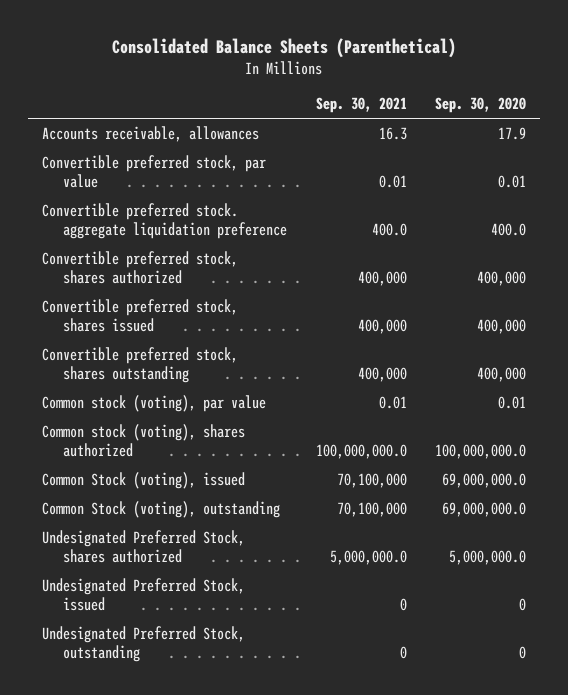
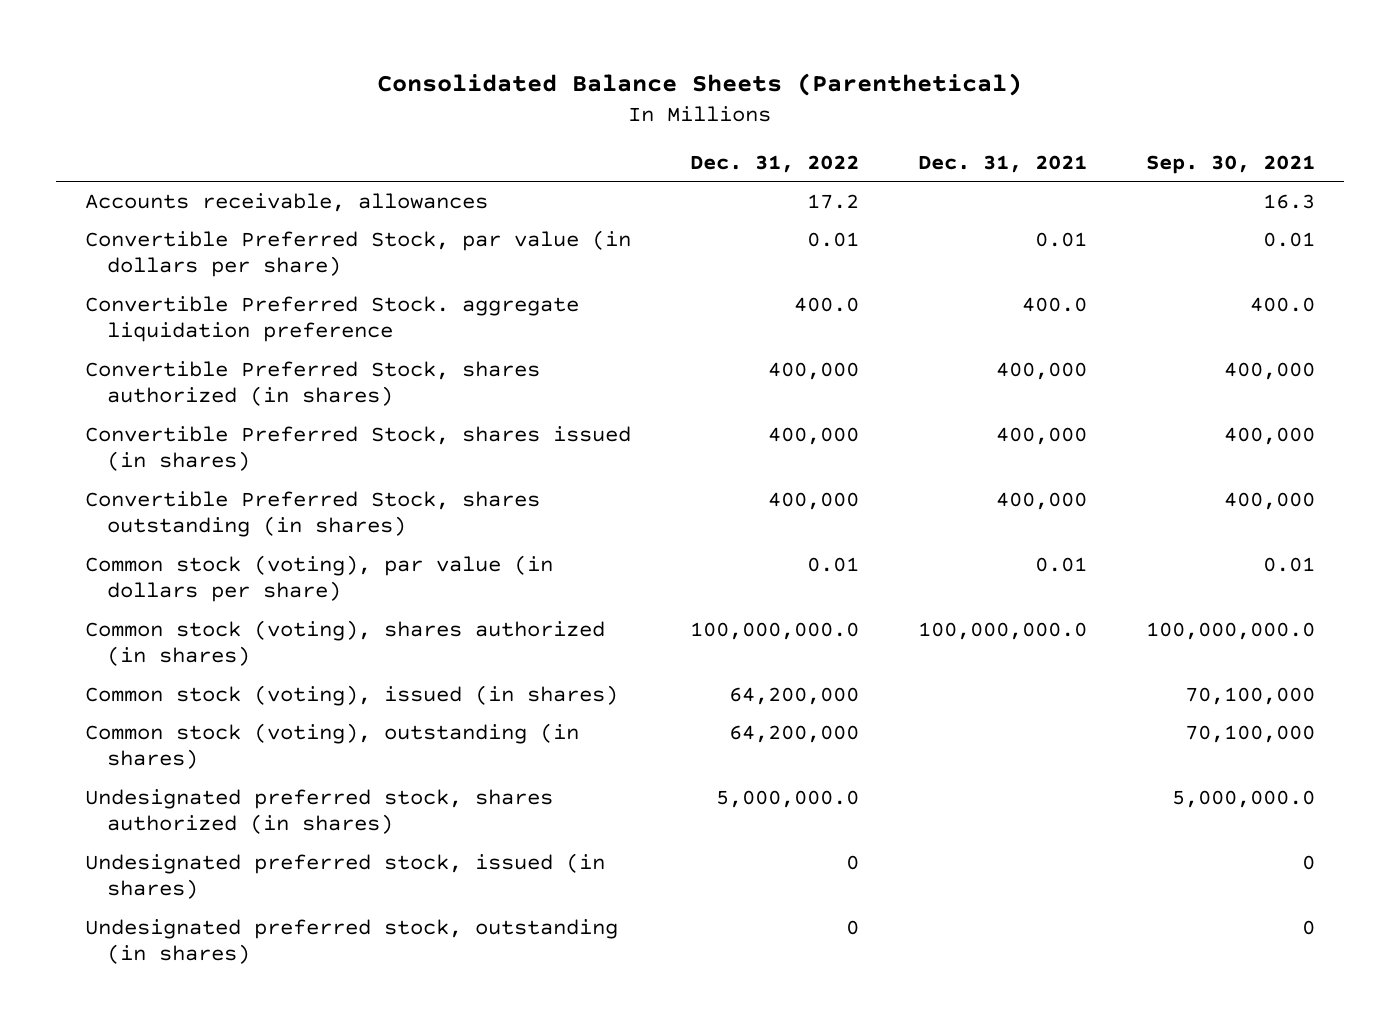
[435,97,527,114] Sep. 30, 2020 -> none
none -> [690,154,860,173] Dec. 31, 2022
none -> [918,154,1088,173] Dec. 31, 2021
[42,154,267,188] Convertible preferred stock, par value -> [85,229,632,278] Convertible Preferred Stock, par value (in dollars per share)
[42,202,288,239] Convertible preferred stock. aggregate liquidation preference -> [85,295,580,343] Convertible Preferred Stock. aggregate liquidation preference
[42,250,239,284] Convertible preferred stock, shares authorized -> [85,360,541,407] Convertible Preferred Stock, shares authorized (in shares)
[42,298,239,332] Convertible preferred stock, shares issued -> [85,425,632,472] Convertible Preferred Stock, shares issued (in shares)
[42,346,239,383] Convertible preferred stock, shares outstanding -> [85,490,541,538] Convertible Preferred Stock, shares outstanding (in shares)
[42,394,267,412] Common stock (voting), par value -> [85,554,554,603] Common stock (voting), par value (in dollars per share)
[42,423,246,457] Common stock (voting), shares authorized -> [85,619,606,667] Common stock (voting), shares authorized (in shares)
[42,471,246,489] Common Stock (voting), issued -> [85,684,619,706] Common stock (voting), issued (in shares)
[42,500,281,518] Common Stock (voting), outstanding -> [85,722,580,770] Common stock (voting), outstanding (in shares)
[42,529,246,563] Undesignated Preferred Stock, shares authorized -> [85,788,554,835] Undesignated preferred stock, shares authorized (in shares)
[42,577,246,611] Undesignated Preferred Stock, issued -> [85,852,606,900] Undesignated preferred stock, issued (in shares)
[42,625,246,662] Undesignated Preferred Stock, outstanding -> [85,918,619,965] Undesignated preferred stock, outstanding (in shares)

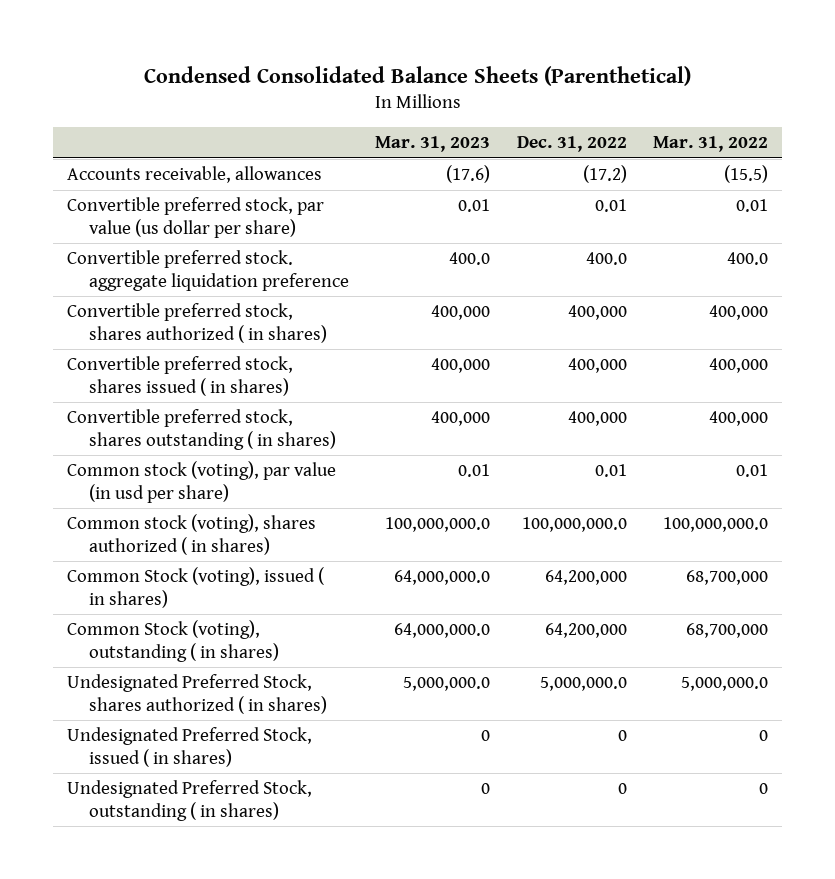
[377,72,1023,96] Consolidated Balance Sheets (Parenthetical) -> [143,65,691,86] Condensed Consolidated Balance Sheets (Parenthetical)
[918,154,1088,173] Dec. 31, 2021 -> none
[1145,154,1315,174] Sep. 30, 2021 -> none
none -> [375,136,491,153] Mar. 31, 2023
none -> [653,136,769,153] Mar. 31, 2022
[807,193,860,209] 17.2 -> [582,165,627,184] (17.2)
[85,229,632,278] Convertible Preferred Stock, par value (in dollars per share) -> [66,197,324,238] Convertible preferred stock, par value (us dollar per share)
[85,295,580,343] Convertible Preferred Stock. aggregate liquidation preference -> [66,250,349,291] Convertible preferred stock. aggregate liquidation preference
[85,360,541,407] Convertible Preferred Stock, shares authorized (in shares) -> [66,303,327,343] Convertible preferred stock, shares authorized ( in shares)
[85,425,632,472] Convertible Preferred Stock, shares issued (in shares) -> [66,356,293,396] Convertible preferred stock, shares issued ( in shares)
[85,490,541,538] Convertible Preferred Stock, shares outstanding (in shares) -> [66,409,336,450] Convertible preferred stock, shares outstanding ( in shares)
[85,554,554,603] Common stock (voting), par value (in dollars per share) -> [66,461,336,503] Common stock (voting), par value (in usd per share)
[85,619,606,667] Common stock (voting), shares authorized (in shares) -> [66,514,316,555] Common stock (voting), shares authorized ( in shares)
[85,684,619,706] Common stock (voting), issued (in shares) -> [66,567,324,608] Common Stock (voting), issued ( in shares)
[85,722,580,770] Common stock (voting), outstanding (in shares) -> [66,620,279,662] Common Stock (voting), outstanding ( in shares)
[85,788,554,835] Undesignated preferred stock, shares authorized (in shares) -> [66,674,327,714] Undesignated Preferred Stock, shares authorized ( in shares)
[85,852,606,900] Undesignated preferred stock, issued (in shares) -> [66,727,312,767] Undesignated Preferred Stock, issued ( in shares)
[85,918,619,965] Undesignated preferred stock, outstanding (in shares) -> [66,780,312,821] Undesignated Preferred Stock, outstanding ( in shares)

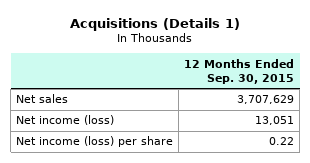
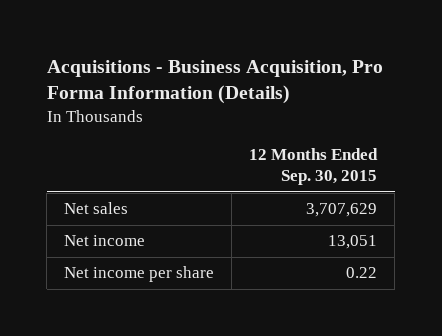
[70,17,241,31] Acquisitions (Details 1) -> [46,60,383,105] Acquisitions - Business Acquisition, Pro Forma Information (Details)
[16,115,115,126] Net income (loss) -> [64,235,146,247] Net income
[16,136,174,148] Net income (loss) per share -> [64,266,215,283] Net income per share

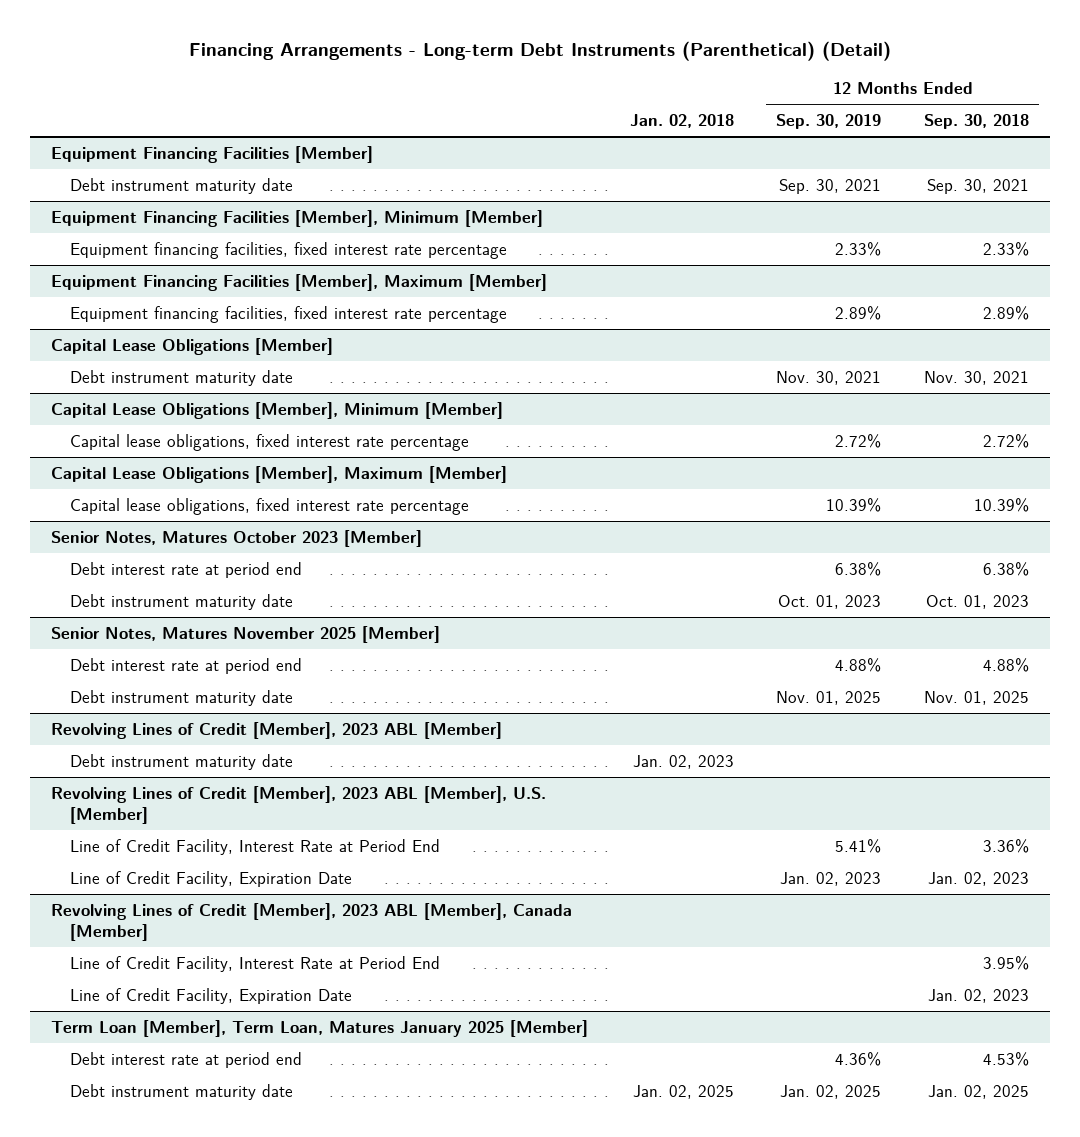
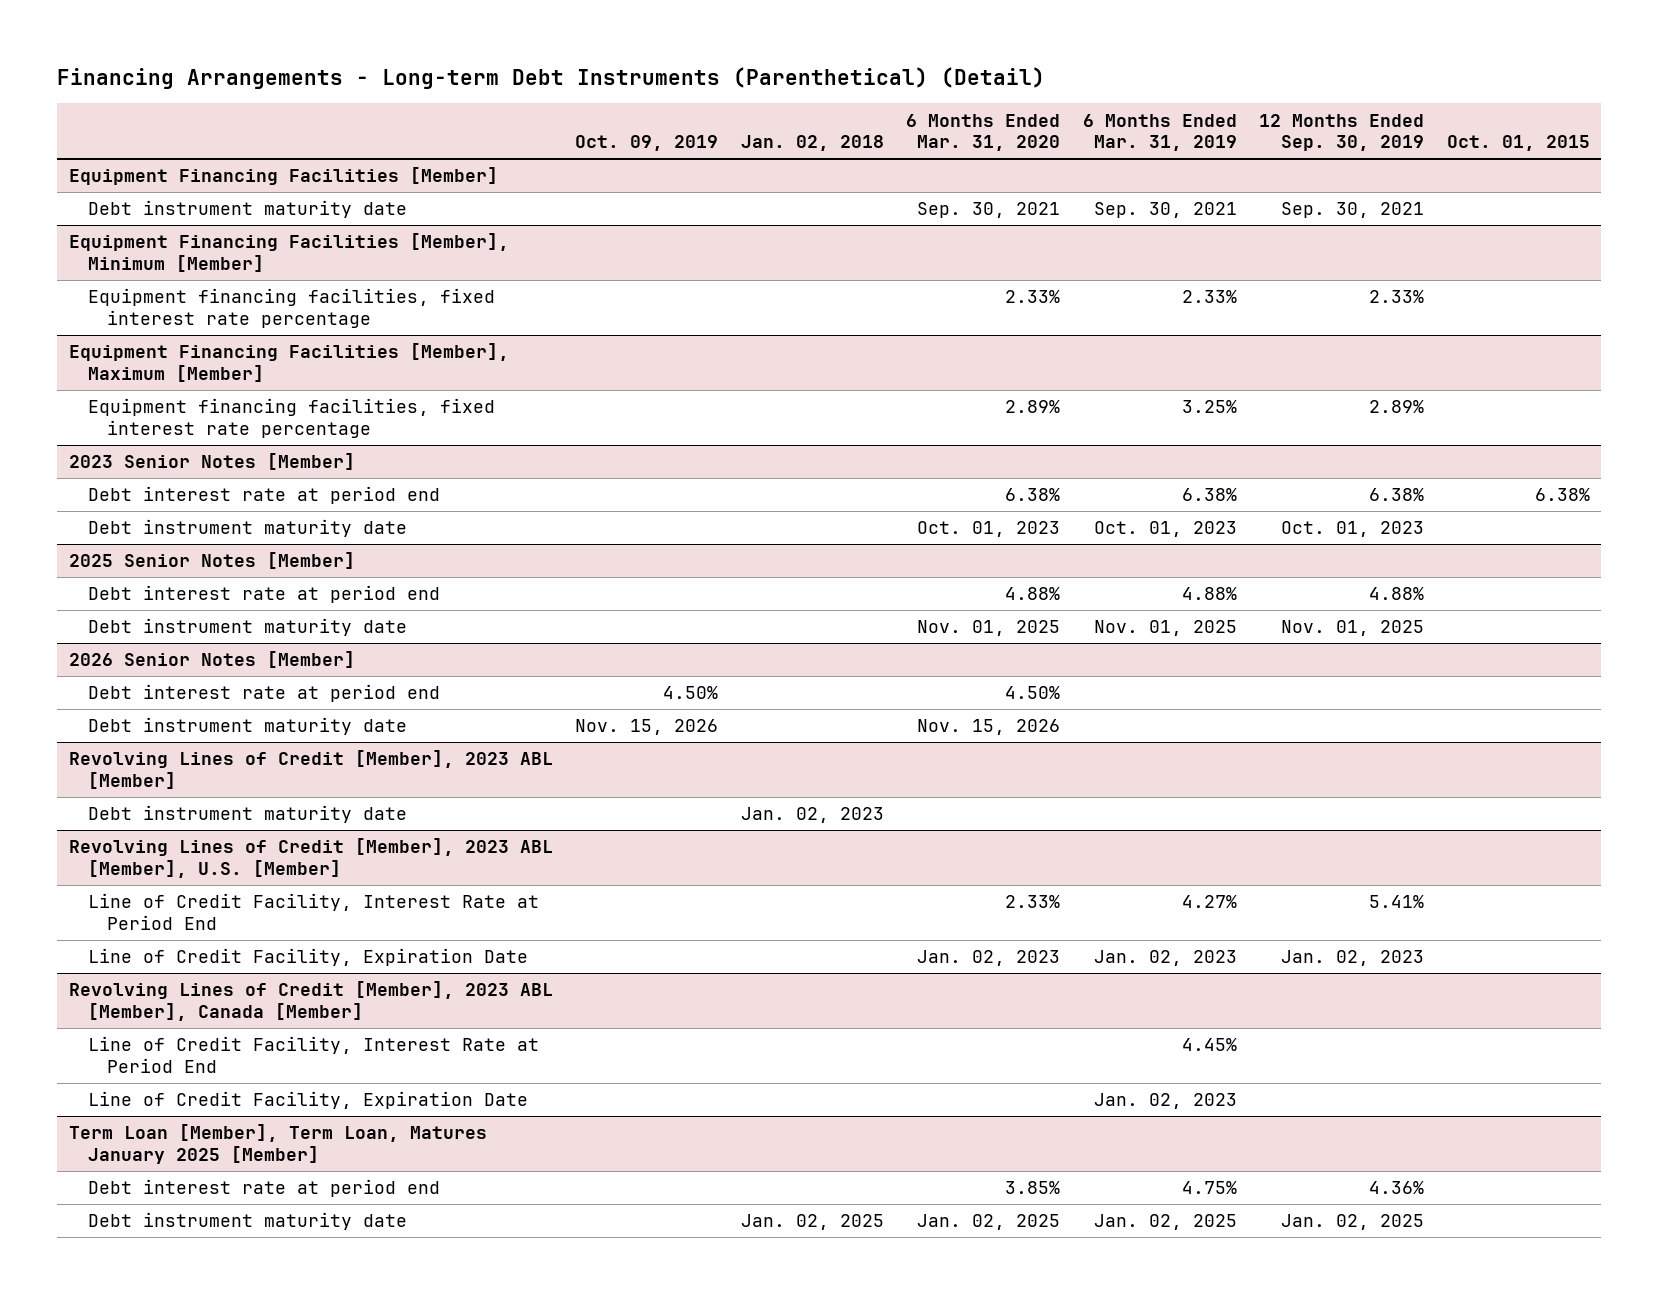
[923,114,1029,130] Sep. 30, 2018 -> none
none -> [575,135,719,152] Oct. 09, 2019
none -> [906,113,1061,152] 6 Months Ended Mar. 31, 2020
none -> [1082,113,1237,152] 6 Months Ended Mar. 31, 2019
none -> [1446,135,1590,152] Oct. 01, 2015
[50,337,333,355] Capital Lease Obligations [Member] -> none
[69,369,293,386] Debt instrument maturity date -> none
[50,401,503,419] Capital Lease Obligations [Member], Minimum [Member] -> none
[69,433,469,451] Capital lease obligations, fixed interest rate percentage -> none
[50,465,507,483] Capital Lease Obligations [Member], Maximum [Member] -> none
[69,497,469,515] Capital lease obligations, fixed interest rate percentage -> none
[50,529,422,547] Senior Notes, Matures October 2023 [Member] -> [68,453,355,471] 2023 Senior Notes [Member]
[50,625,440,643] Senior Notes, Matures November 2025 [Member] -> [68,552,355,570] 2025 Senior Notes [Member]
none -> [68,651,355,669] 2026 Senior Notes [Member]
none -> [87,684,440,703] Debt interest rate at period end
none -> [87,717,407,736] Debt instrument maturity date

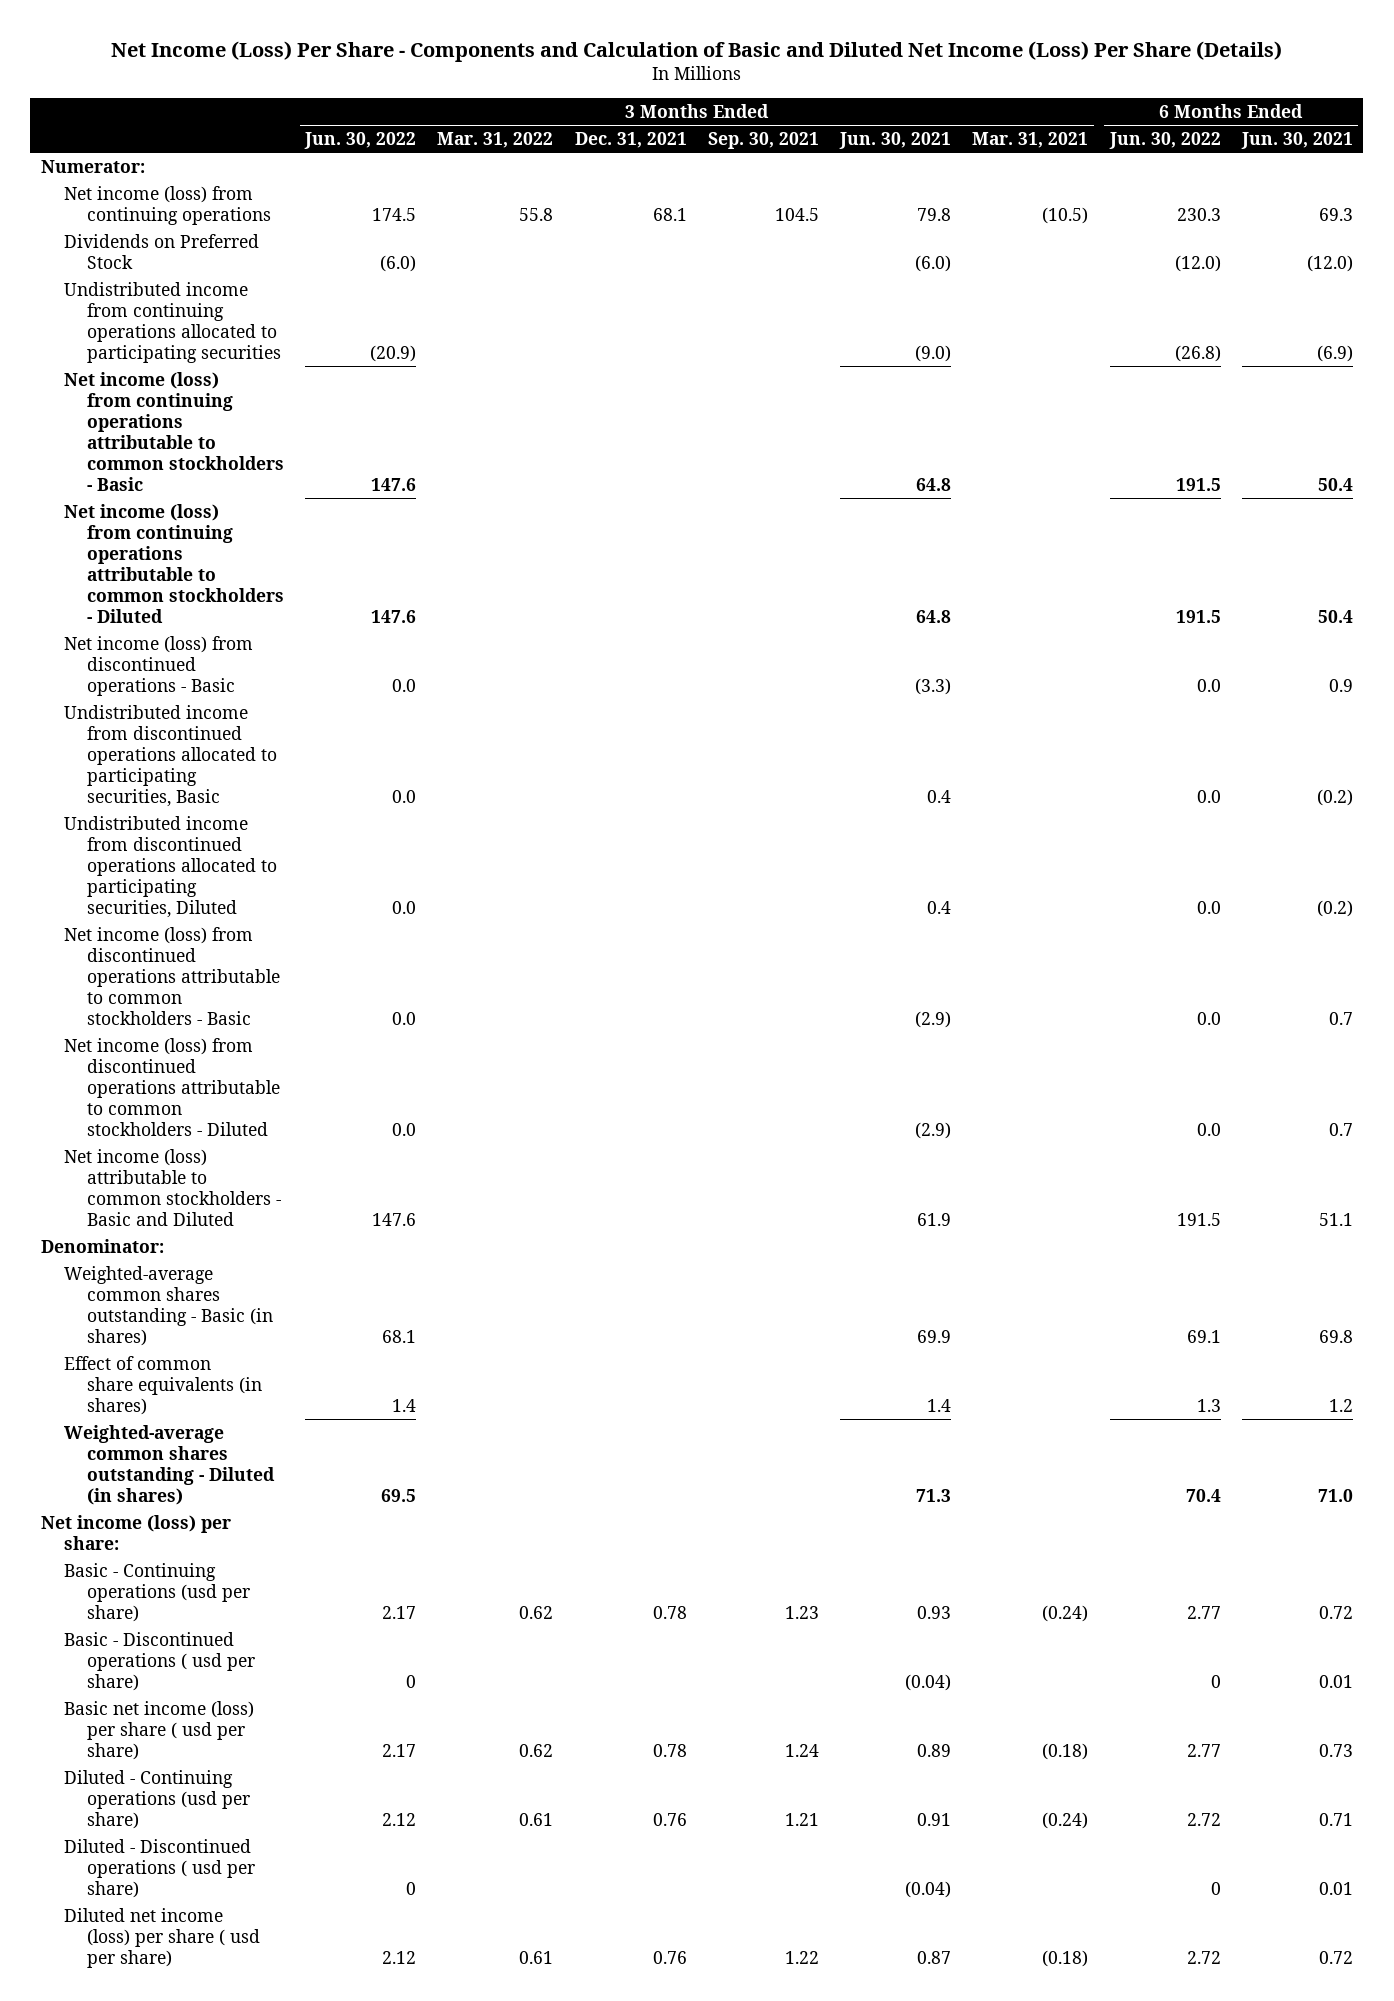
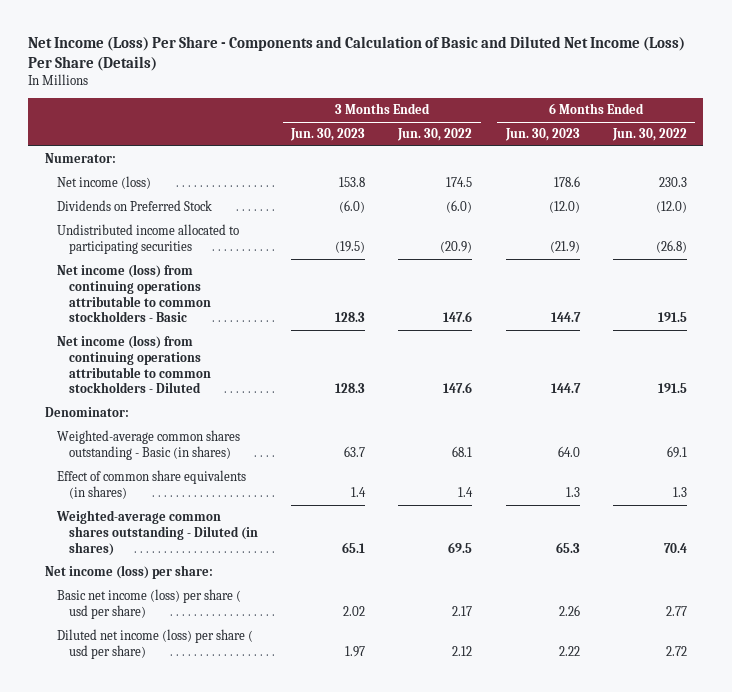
[437,131,554,148] Mar. 31, 2022 -> none
[574,131,687,148] Dec. 31, 2021 -> none
[707,131,819,149] Sep. 30, 2021 -> none
[839,131,952,149] Jun. 30, 2021 -> none
[972,131,1089,148] Mar. 31, 2021 -> none
[1240,131,1353,149] Jun. 30, 2021 -> none
none -> [290,128,366,142] Jun. 30, 2023
none -> [504,128,580,142] Jun. 30, 2023
[63,185,271,225] Net income (loss) from continuing operations -> [57,176,152,190] Net income (loss)
[63,281,281,363] Undistributed income from continuing operations allocated to participating securities -> [57,224,240,254] Undistributed income allocated to participating securities
[63,635,253,696] Net income (loss) from discontinued operations - Basic -> none
[63,704,277,807] Undistributed income from discontinued operations allocated to participating securities, Basic -> none
[63,815,277,918] Undistributed income from discontinued operations allocated to participating securities, Diluted -> none
[63,926,280,1025] Net income (loss) from discontinued operations attributable to common stockholders - Basic -> none
[63,1037,280,1136] Net income (loss) from discontinued operations attributable to common stockholders - Diluted -> none
[63,1148,281,1226] Net income (loss) attributable to common stockholders - Basic and Diluted -> none
[63,1562,250,1622] Basic - Continuing operations (usd per share) -> none
[63,1631,255,1691] Basic - Discontinued operations ( usd per share) -> none
[63,1769,250,1829] Diluted - Continuing operations (usd per share) -> none
[63,1838,255,1898] Diluted - Discontinued operations ( usd per share) -> none

